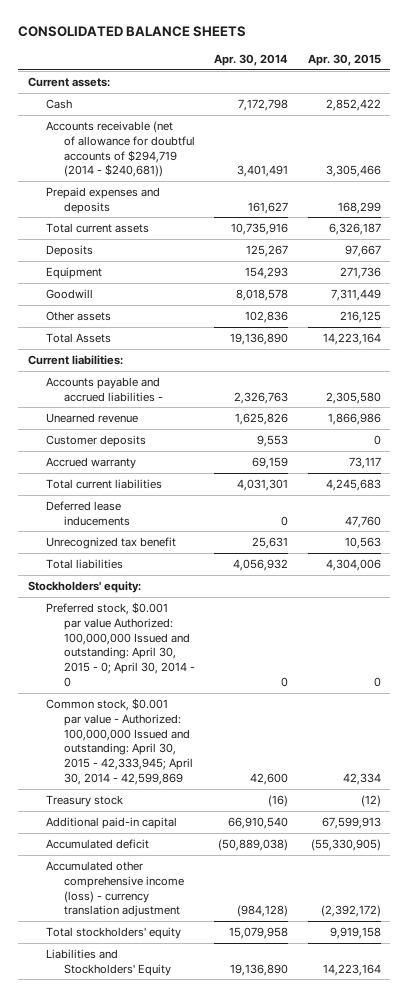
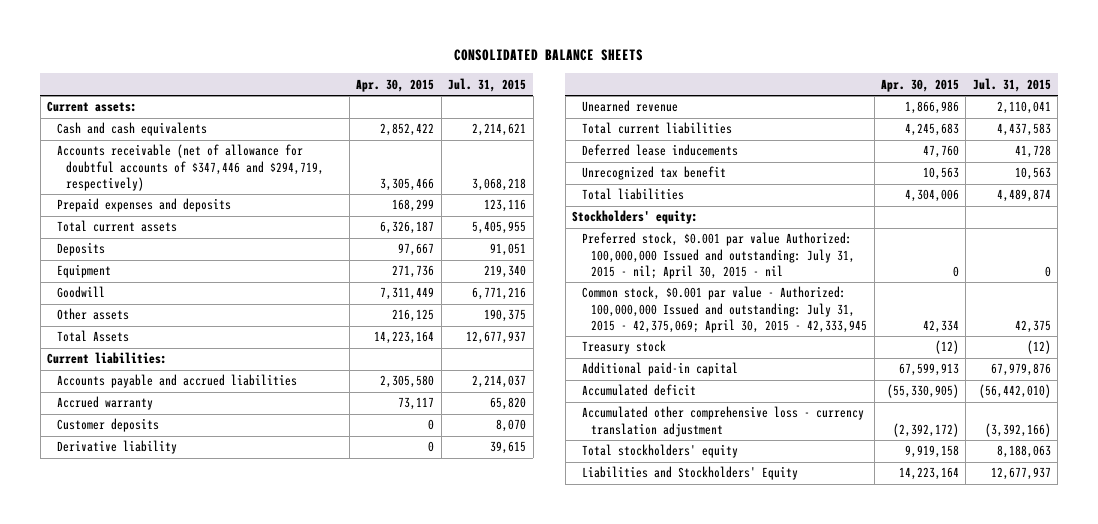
[214,53,289,66] Apr. 30, 2014 -> none
none -> [448,77,527,92] Jul. 31, 2015
[45,98,72,109] Cash -> [56,122,207,137] Cash and cash equivalents
[45,120,196,178] Accounts receivable (net of allowance for doubtful accounts of $294,719 (2014 - $240,681)) -> [56,144,325,192] Accounts receivable (net of allowance for doubtful accounts of $347,446 and $294,719, respectively)
[45,376,164,402] Accounts payable and accrued liabilities - -> [56,374,297,389] Accounts payable and accrued liabilities
[45,434,146,447] Customer deposits -> [56,418,159,433] Customer deposits
none -> [56,440,177,455] Derivative liability
[45,412,138,423] Unearned revenue -> [581,100,678,113] Unearned revenue
[45,601,196,688] Preferred stock, $0.001 par value Authorized: 100,000,000 Issued and outstanding: April 30, 2015 - 0; April 30, 2014 - 0 -> [581,232,856,280] Preferred stock, $0.001 par value Authorized: 100,000,000 Issued and outstanding: July 31, 2015 - nil; April 30, 2015 - nil
[45,697,194,786] Common stock, $0.001 par value - Authorized: 100,000,000 Issued and outstanding: April 30, 2015 - 42,333,945; April 30, 2014 - 42,599,869 -> [581,286,868,334] Common stock, $0.001 par value - Authorized: 100,000,000 Issued and outstanding: July 31, 2015 - 42,375,069; April 30, 2015 - 42,333,945
[45,860,185,918] Accumulated other comprehensive income (loss) - currency translation adjustment -> [581,406,864,437] Accumulated other comprehensive loss - currency translation adjustment

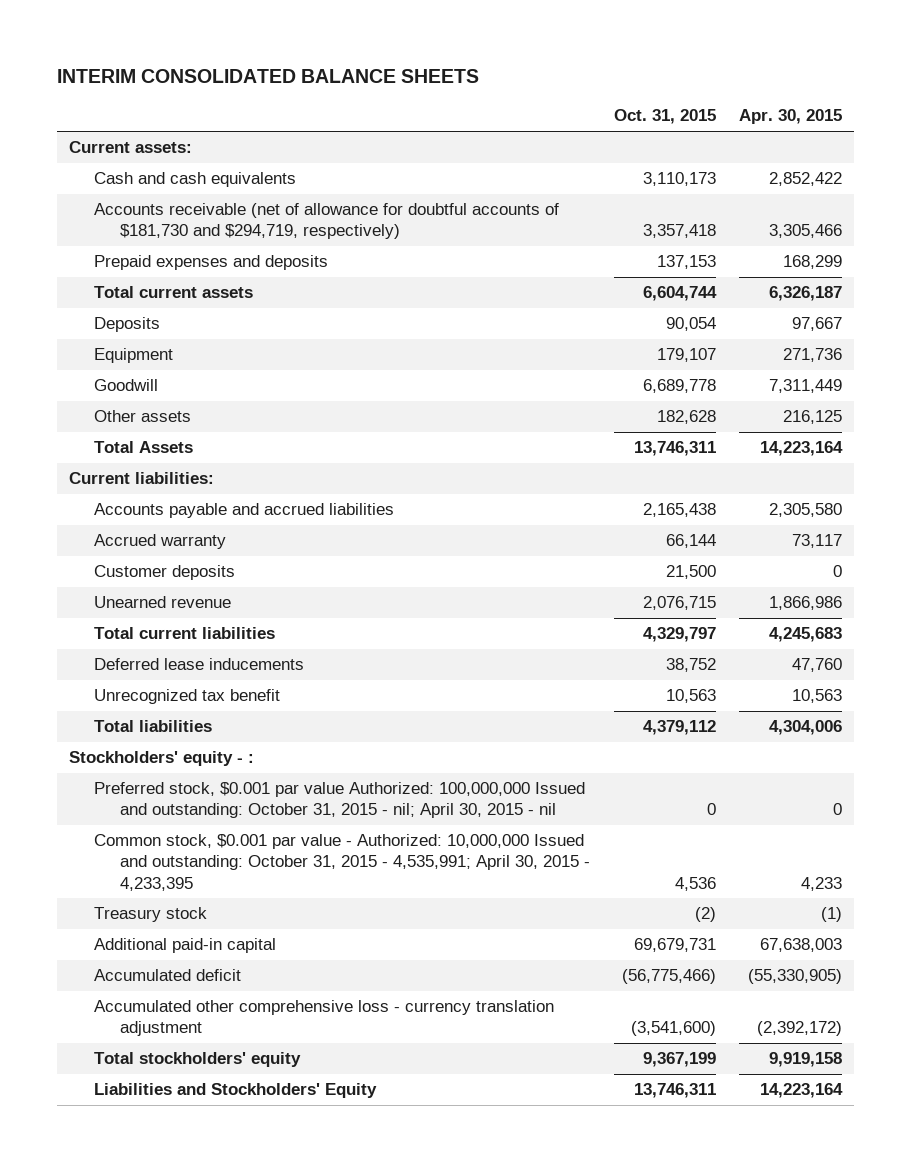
[454,49,644,62] CONSOLIDATED BALANCE SHEETS -> [56,69,479,84] INTERIM CONSOLIDATED BALANCE SHEETS
[448,77,527,92] Jul. 31, 2015 -> none
none -> [613,109,716,125] Oct. 31, 2015
[56,144,325,192] Accounts receivable (net of allowance for doubtful accounts of $347,446 and $294,719, respectively) -> [94,203,560,240] Accounts receivable (net of allowance for doubtful accounts of $181,730 and $294,719, respectively)
[56,440,177,455] Derivative liability -> none
[572,210,699,225] Stockholders' equity: -> [68,751,254,767] Stockholders' equity - :
[581,232,856,280] Preferred stock, $0.001 par value Authorized: 100,000,000 Issued and outstanding: July 31, 2015 - nil; April 30, 2015 - nil -> [94,782,586,819] Preferred stock, $0.001 par value Authorized: 100,000,000 Issued and outstanding: October 31, 2015 - nil; April 30, 2015 - nil
[581,286,868,334] Common stock, $0.001 par value - Authorized: 100,000,000 Issued and outstanding: July 31, 2015 - 42,375,069; April 30, 2015 - 42,333,945 -> [94,834,590,891] Common stock, $0.001 par value - Authorized: 10,000,000 Issued and outstanding: October 31, 2015 - 4,535,991; April 30, 2015 - 4,233,395
[923,320,960,334] 42,334 -> [801,876,843,891] 4,233
[935,340,960,355] (12) -> [821,907,843,923] (1)
[899,363,960,377] 67,599,913 -> [760,938,843,953] 67,638,003

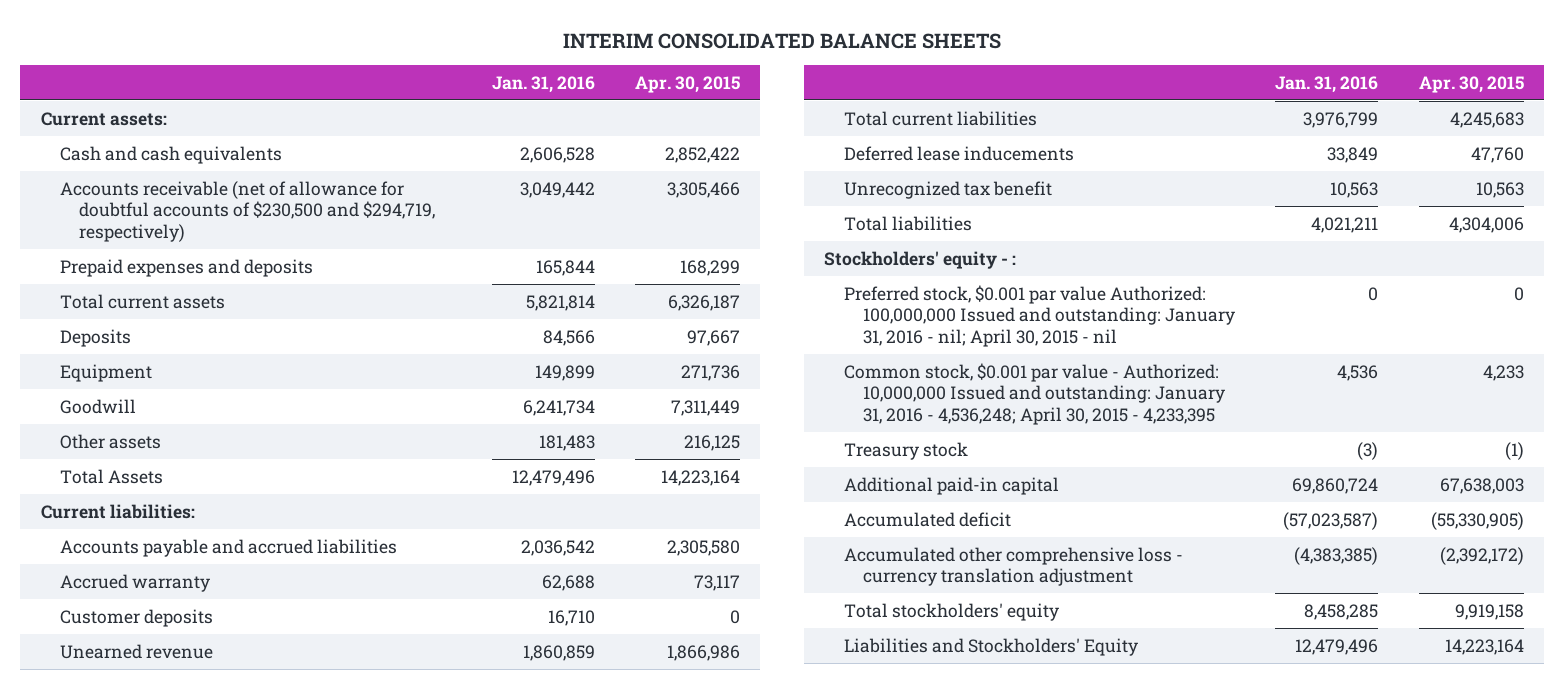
[613,109,716,125] Oct. 31, 2015 -> none
none -> [491,75,595,93] Jan. 31, 2016
[94,203,560,240] Accounts receivable (net of allowance for doubtful accounts of $181,730 and $294,719, respectively) -> [59,180,436,242] Accounts receivable (net of allowance for doubtful accounts of $230,500 and $294,719, respectively)
[94,782,586,819] Preferred stock, $0.001 par value Authorized: 100,000,000 Issued and outstanding: October 31, 2015 - nil; April 30, 2015 - nil -> [843,284,1235,347] Preferred stock, $0.001 par value Authorized: 100,000,000 Issued and outstanding: January 31, 2016 - nil; April 30, 2015 - nil
[94,834,590,891] Common stock, $0.001 par value - Authorized: 10,000,000 Issued and outstanding: October 31, 2015 - 4,535,991; April 30, 2015 - 4,233,395 -> [843,362,1225,425] Common stock, $0.001 par value - Authorized: 10,000,000 Issued and outstanding: January 31, 2016 - 4,536,248; April 30, 2015 - 4,233,395

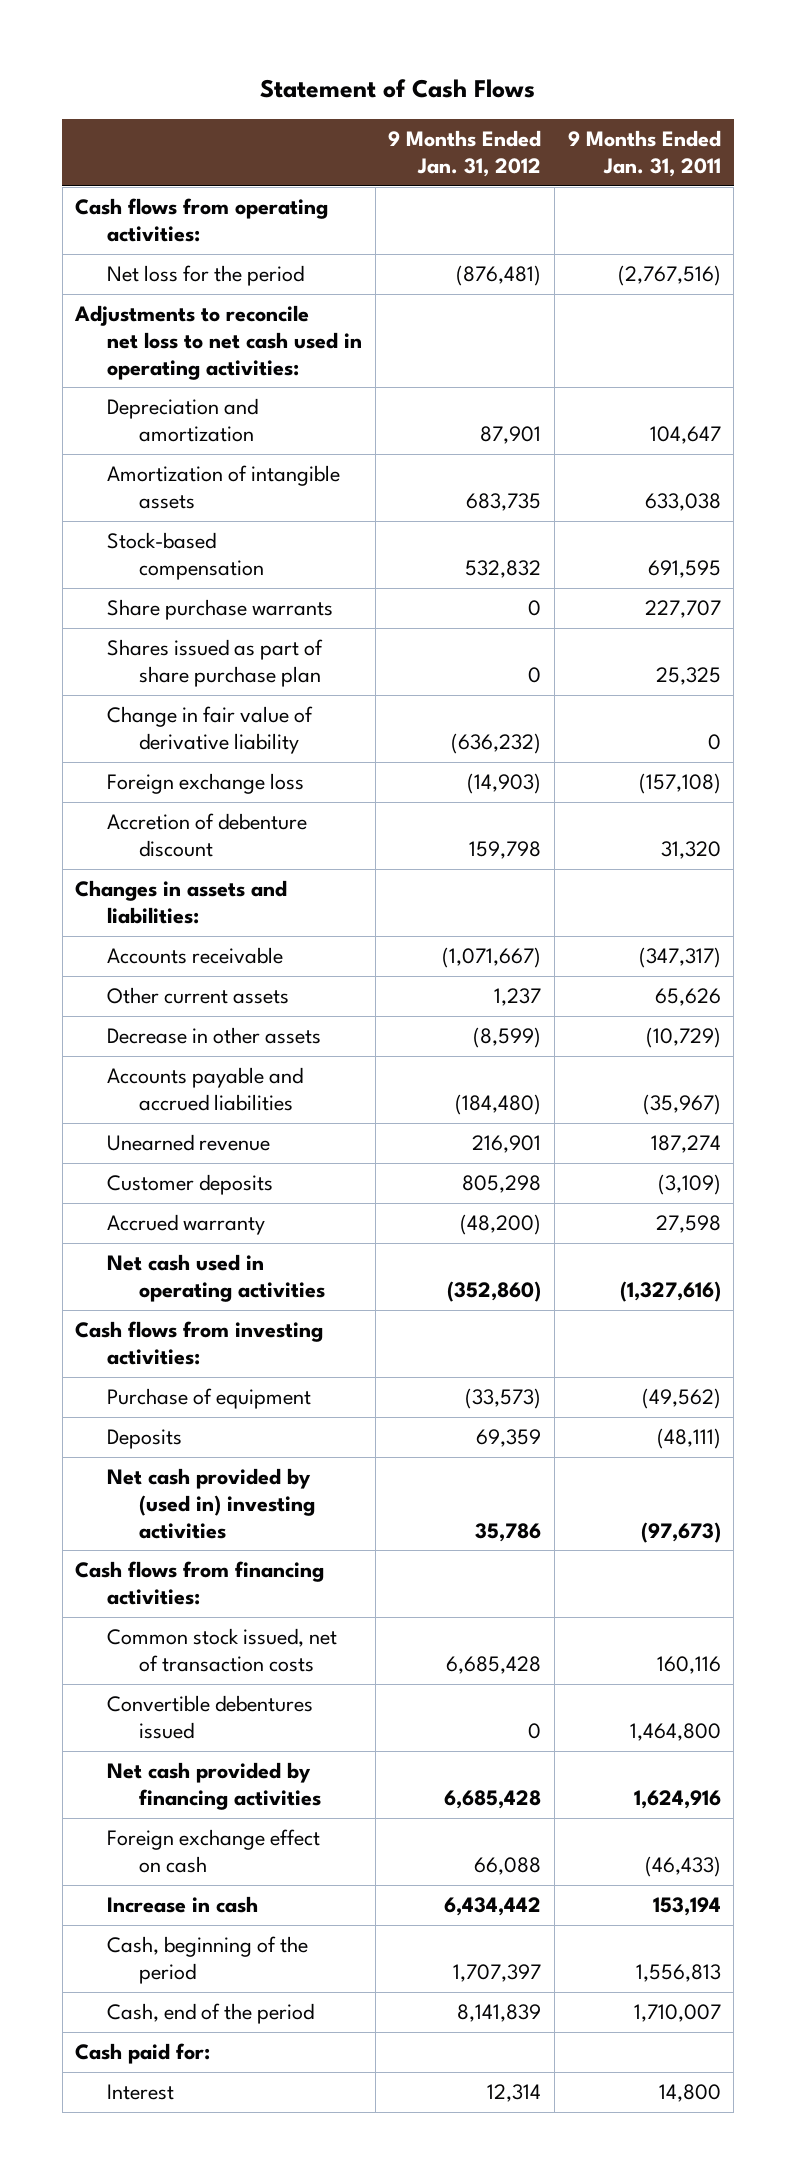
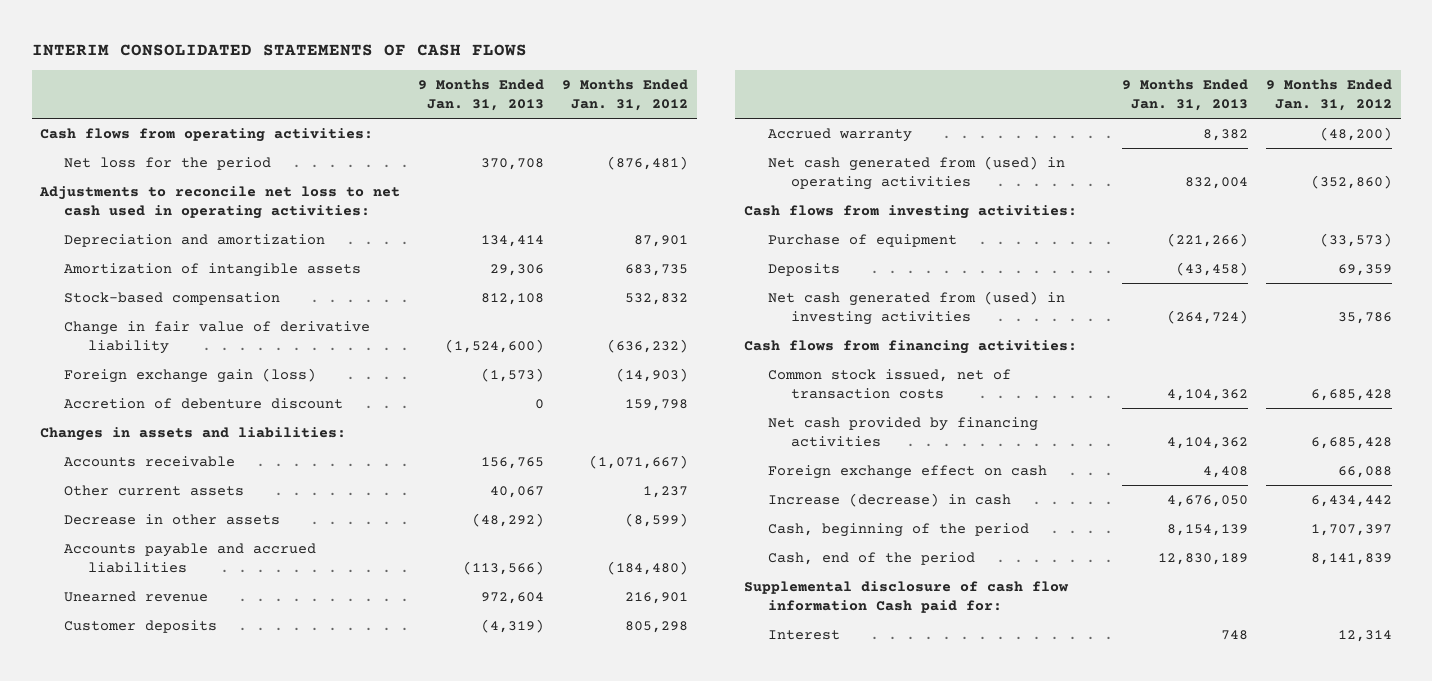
[260,78,536,98] Statement of Cash Flows -> [31,43,527,56] INTERIM CONSOLIDATED STATEMENTS OF CASH FLOWS
[567,130,721,178] 9 Months Ended Jan. 31, 2011 -> none
none -> [418,78,545,112] 9 Months Ended Jan. 31, 2013
[107,599,334,621] Share purchase warrants -> none
[107,639,324,688] Shares issued as part of share purchase plan -> none
[107,773,305,795] Foreign exchange loss -> [64,367,317,383] Foreign exchange gain (loss)
[107,1254,326,1303] Net cash used in operating activities -> [767,155,1065,191] Net cash generated from (used) in operating activities
[107,1468,316,1539] Net cash provided by (used in) investing activities -> [767,290,1065,326] Net cash generated from (used) in investing activities
[107,1695,314,1740] Convertible debentures issued -> none
[107,1896,259,1914] Increase in cash -> [767,492,1011,507] Increase (decrease) in cash
[75,2043,211,2065] Cash paid for: -> [743,580,1069,614] Supplemental disclosure of cash flow information Cash paid for:

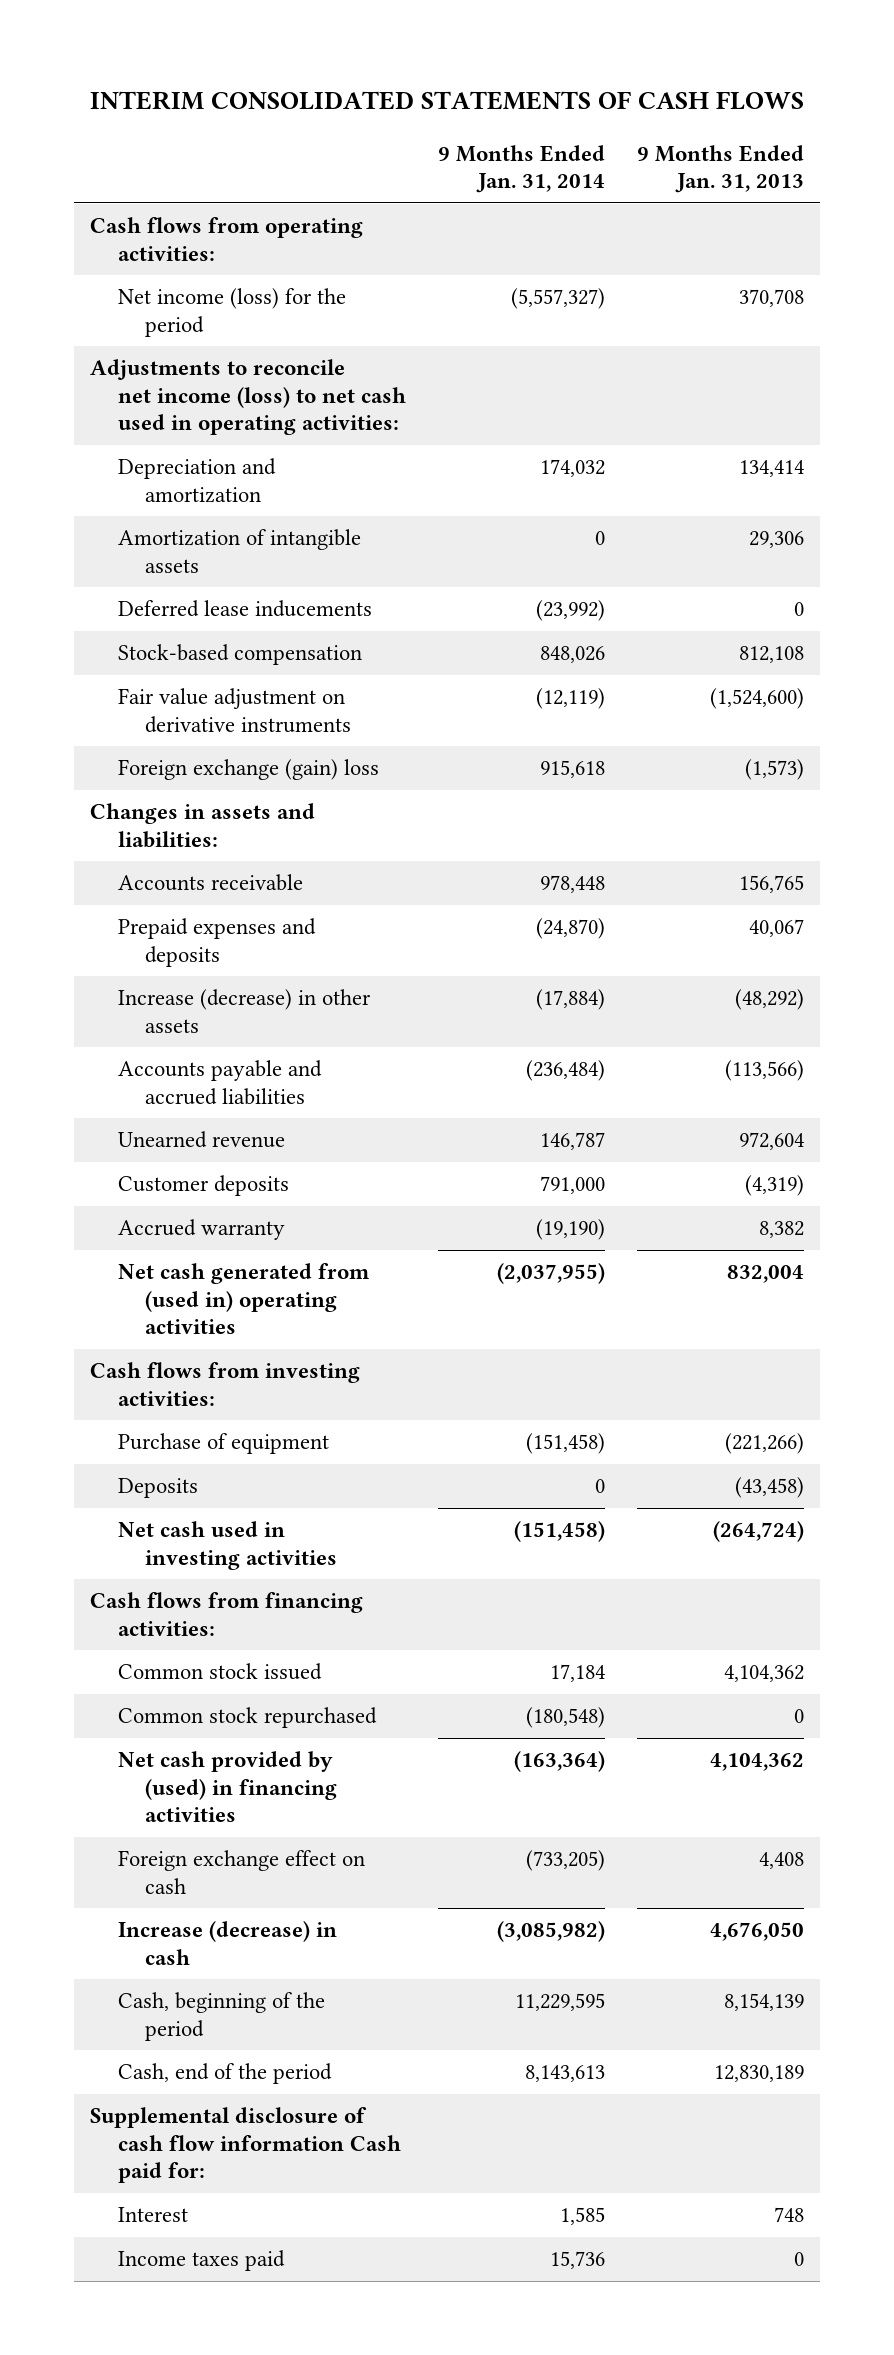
[562,78,689,112] 9 Months Ended Jan. 31, 2012 -> none
none -> [437,144,605,194] 9 Months Ended Jan. 31, 2014
[64,156,272,170] Net loss for the period -> [117,288,346,337] Net income (loss) for the period
[39,185,401,220] Adjustments to reconcile net loss to net cash used in operating activities: -> [90,359,406,436] Adjustments to reconcile net income (loss) to net cash used in operating activities:
none -> [117,600,372,618] Deferred lease inducements
[64,397,344,409] Accretion of debenture discount -> none
[64,320,371,355] Change in fair value of derivative liability -> [117,688,352,733] Fair value adjustment on derivative instruments
[64,367,317,383] Foreign exchange gain (loss) -> [117,759,379,781] Foreign exchange (gain) loss
[64,484,245,496] Other current assets -> [117,918,316,967] Prepaid expenses and deposits
[64,513,281,525] Decrease in other assets -> [117,989,371,1033] Increase (decrease) in other assets
[767,155,1065,191] Net cash generated from (used) in operating activities -> [117,1263,370,1335] Net cash generated from (used in) operating activities
[767,290,1065,326] Net cash generated from (used) in investing activities -> [117,1521,338,1570] Net cash used in investing activities
[767,368,1011,400] Common stock issued, net of transaction costs -> [117,1663,322,1681] Common stock issued
none -> [117,1707,377,1729] Common stock repurchased
[767,416,1038,448] Net cash provided by financing activities -> [117,1751,338,1823] Net cash provided by (used) in financing activities
none -> [117,2250,285,2272] Income taxes paid

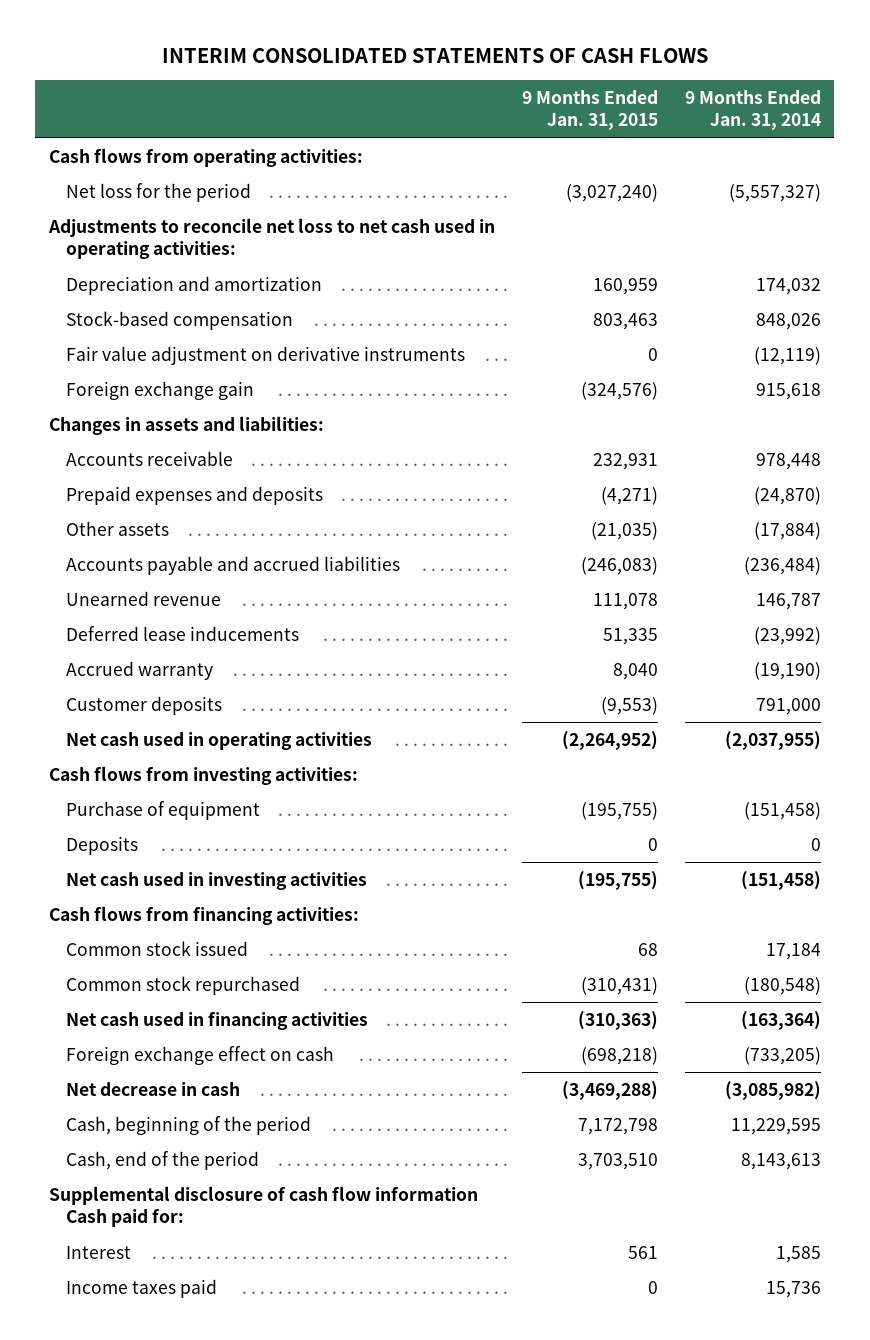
[637,144,805,194] 9 Months Ended Jan. 31, 2013 -> none
none -> [521,89,658,131] 9 Months Ended Jan. 31, 2015
[117,288,346,337] Net income (loss) for the period -> [66,182,252,202] Net loss for the period
[90,359,406,436] Adjustments to reconcile net income (loss) to net cash used in operating activities: -> [47,217,495,260] Adjustments to reconcile net loss to net cash used in operating activities:
[117,529,361,573] Amortization of intangible assets -> none
[117,759,379,781] Foreign exchange (gain) loss -> [66,380,255,400] Foreign exchange gain
[117,989,371,1033] Increase (decrease) in other assets -> [66,520,170,536] Other assets
[117,600,372,618] Deferred lease inducements -> [66,625,300,641] Deferred lease inducements
[117,1175,289,1197] Customer deposits -> [66,695,223,715] Customer deposits
[117,1263,370,1335] Net cash generated from (used in) operating activities -> [66,731,373,750] Net cash used in operating activities
[117,1751,338,1823] Net cash provided by (used) in financing activities -> [66,1010,369,1030] Net cash used in financing activities
[117,1921,337,1965] Increase (decrease) in cash -> [66,1081,241,1096] Net decrease in cash

